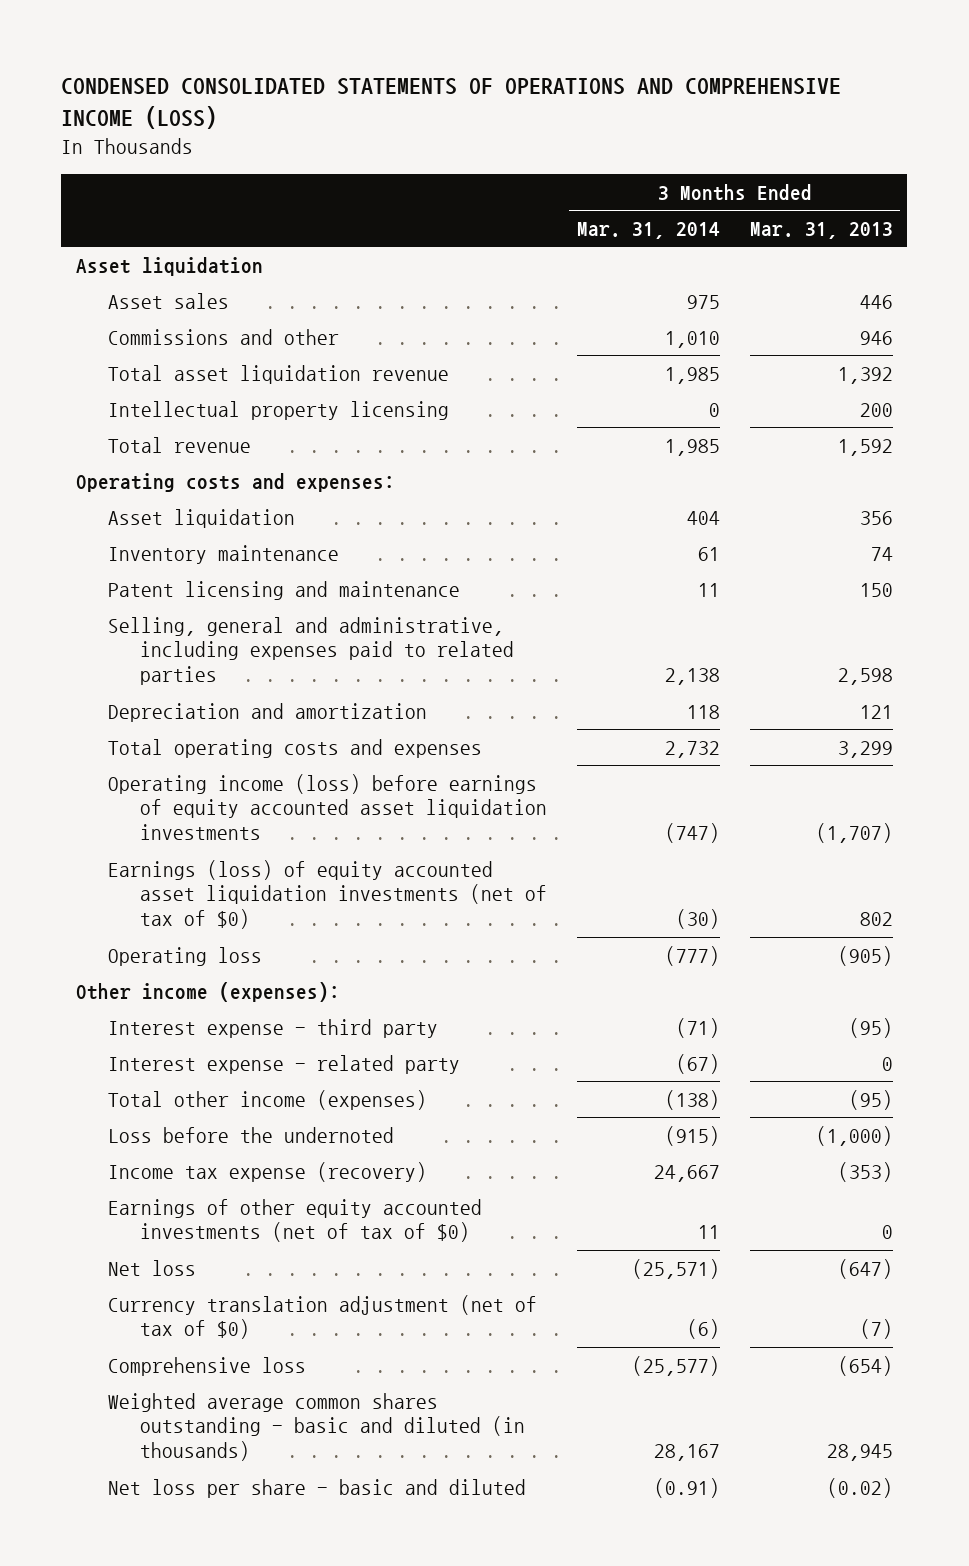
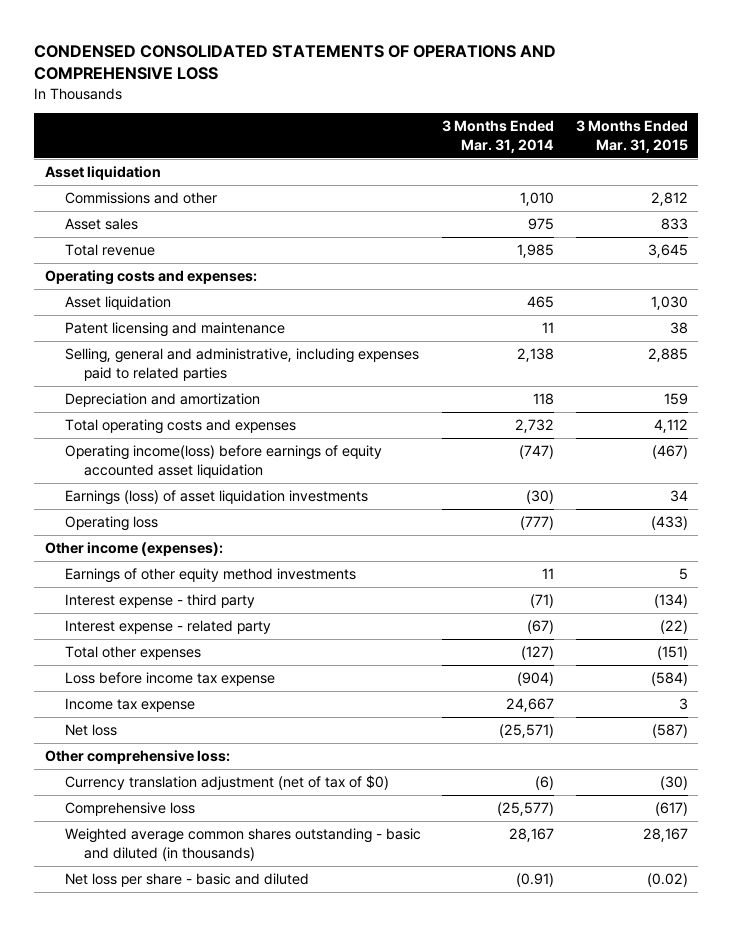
[61,78,842,130] CONDENSED CONSOLIDATED STATEMENTS OF OPERATIONS AND COMPREHENSIVE INCOME (LOSS) -> [34,44,557,81] CONDENSED CONSOLIDATED STATEMENTS OF OPERATIONS AND COMPREHENSIVE LOSS
[749,221,893,239] Mar. 31, 2013 -> none
none -> [575,120,688,153] 3 Months Ended Mar. 31, 2015
[108,364,450,384] Total asset liquidation revenue -> none
[108,400,450,420] Intellectual property licensing -> none
[108,292,230,309] Asset sales -> [64,218,138,231] Asset sales
[108,544,340,564] Inventory maintenance -> none
[686,510,720,525] 404 -> [527,296,555,309] 465
[108,773,547,841] Operating income (loss) before earnings of equity accounted asset liquidation investments -> [64,445,382,478] Operating income(loss) before earnings of equity accounted asset liquidation
[108,859,547,930] Earnings (loss) of equity accounted asset liquidation investments (net of tax of $0) -> [64,490,368,506] Earnings (loss) of asset liquidation investments
none -> [64,568,356,584] Earnings of other equity method investments
[108,1126,395,1143] Loss before the undernoted -> none
[108,1198,483,1243] Earnings of other equity accounted investments (net of tax of $0) -> none
[108,1089,428,1110] Total other income (expenses) -> [64,646,201,661] Total other expenses
[664,1089,720,1110] (138) -> [521,646,555,661] (127)
none -> [64,672,275,687] Loss before income tax expense
[108,1161,428,1182] Income tax expense (recovery) -> [64,698,195,713] Income tax expense
none -> [44,750,230,765] Other comprehensive loss:

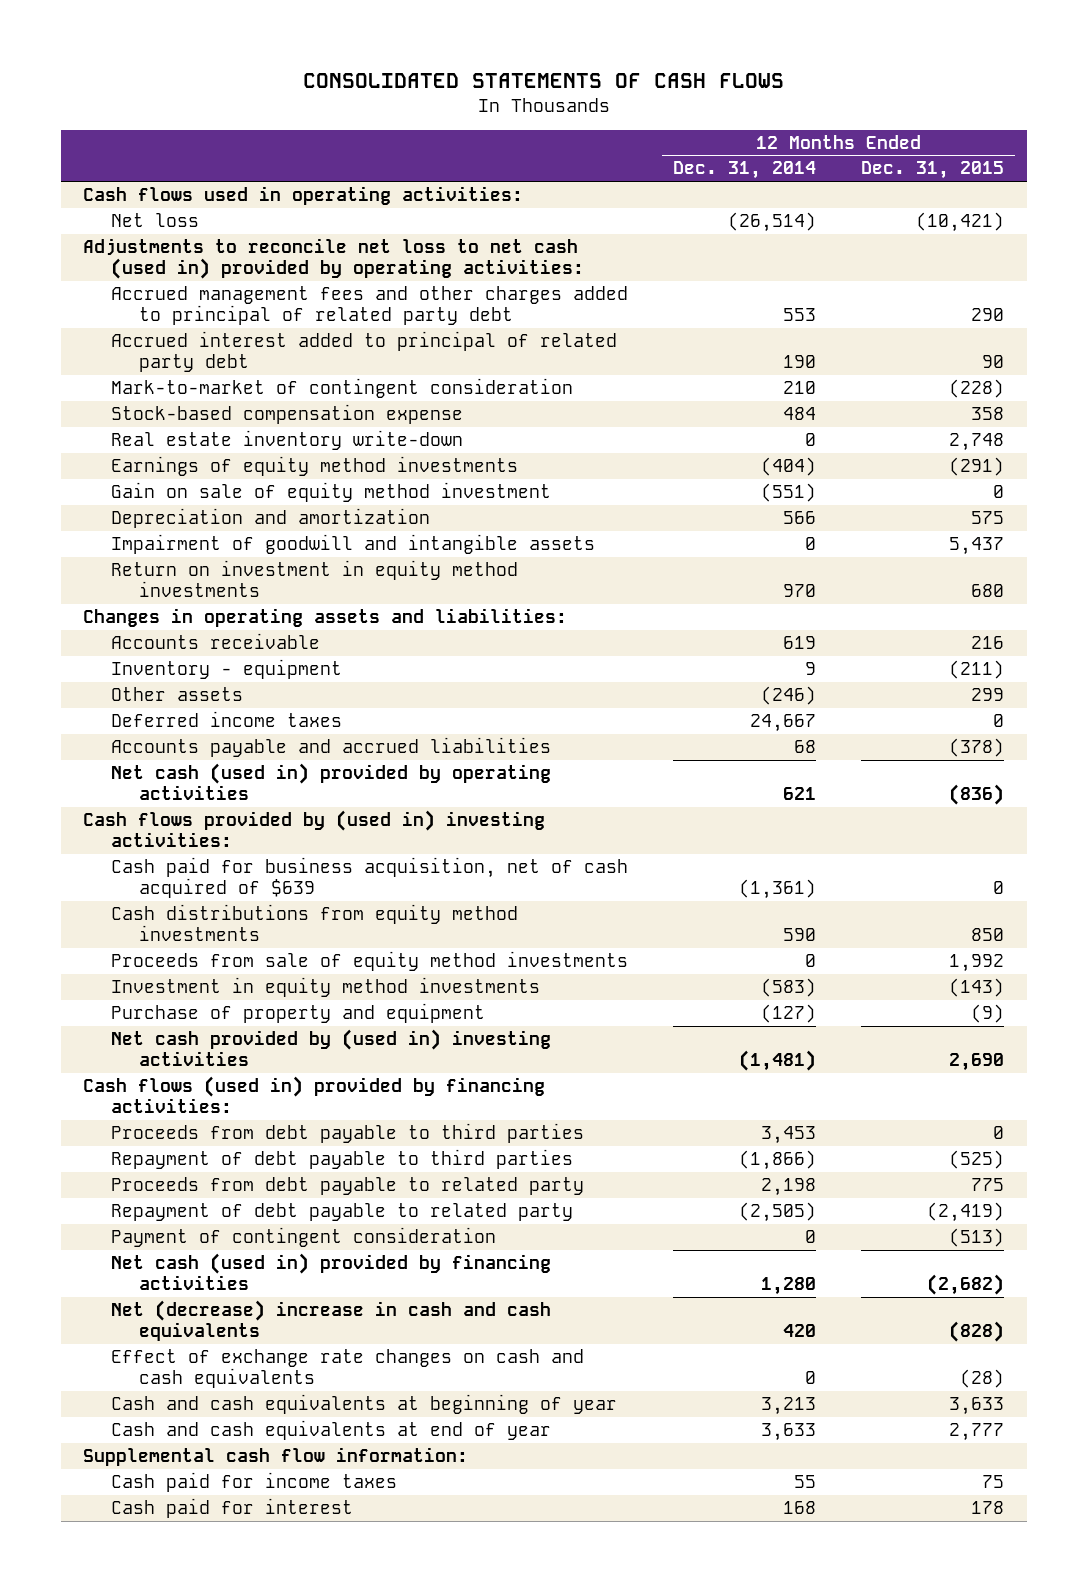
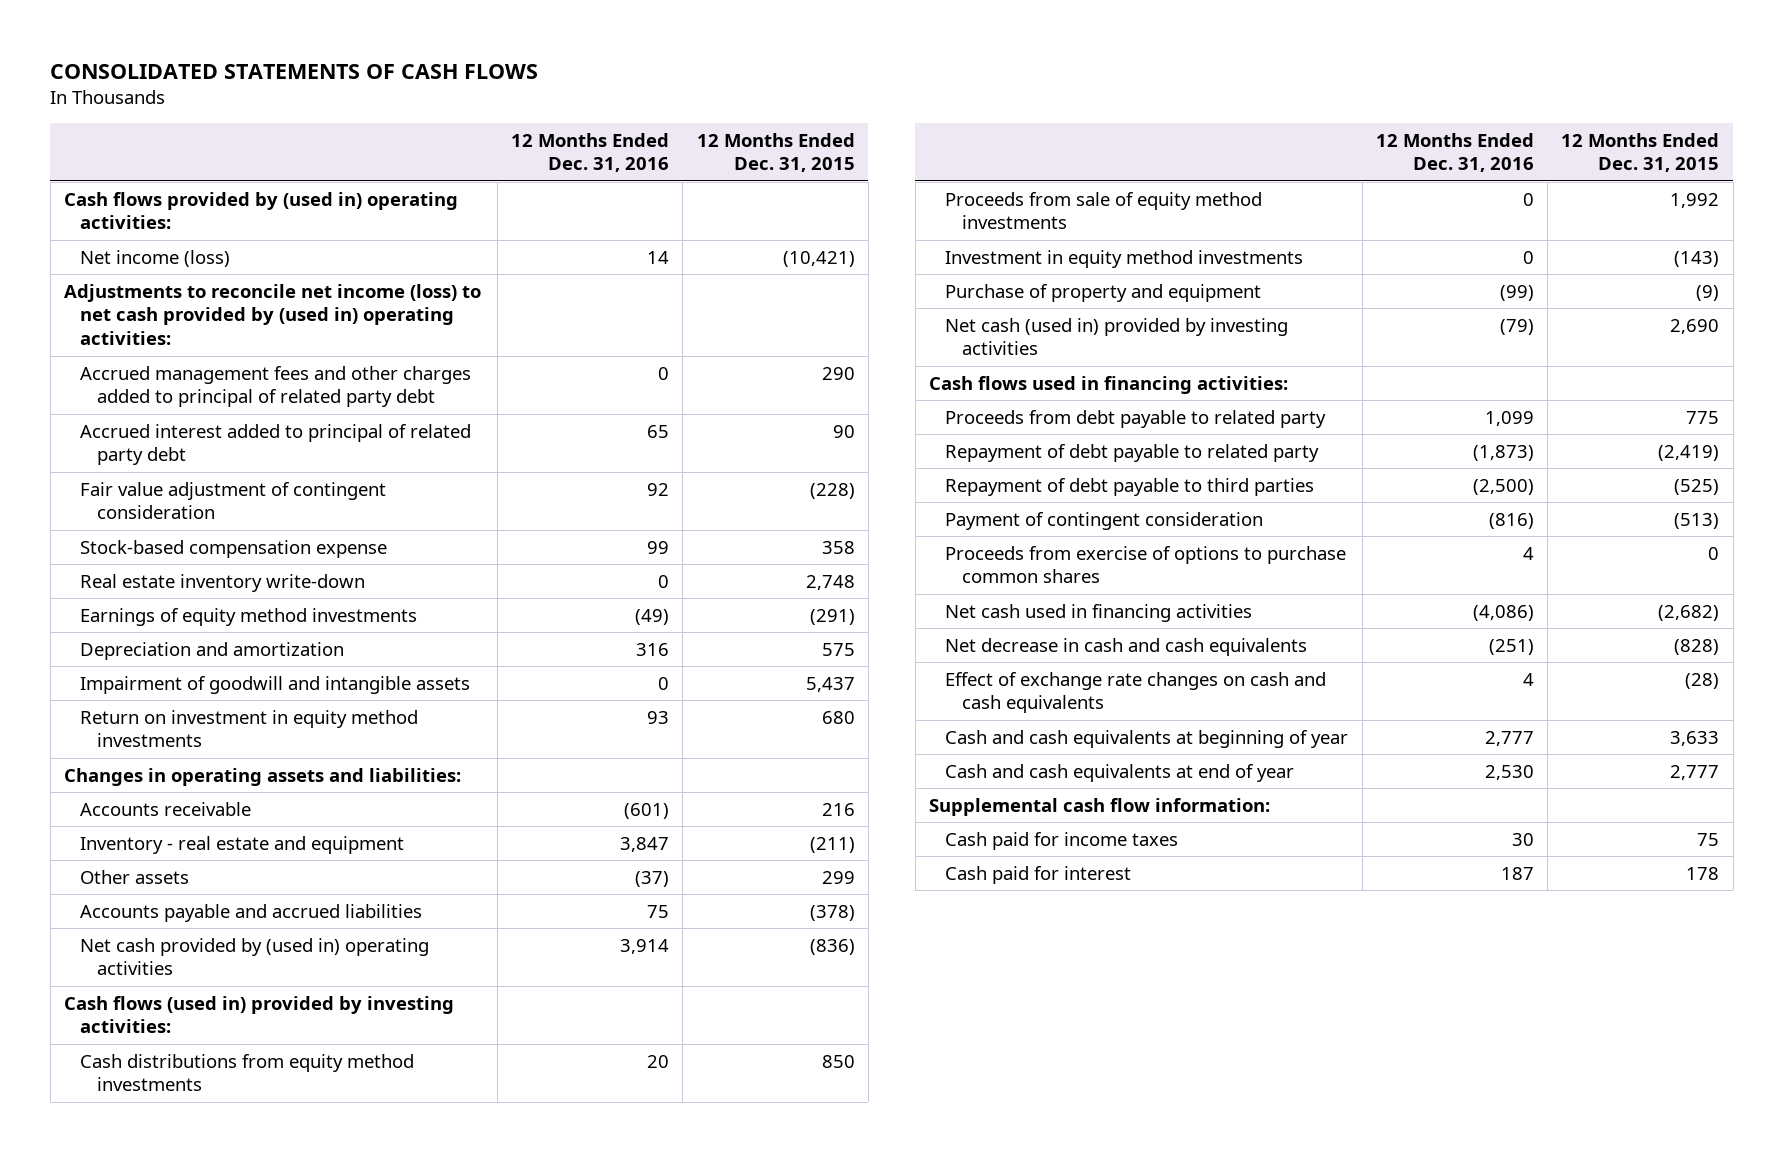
[673,161,817,180] Dec. 31, 2014 -> none
none -> [511,132,670,173] 12 Months Ended Dec. 31, 2016
[83,186,524,206] Cash flows used in operating activities: -> [64,191,459,230] Cash flows provided by (used in) operating activities:
[111,213,200,228] Net loss -> [80,249,231,267] Net income (loss)
[83,238,585,280] Adjustments to reconcile net loss to net cash (used in) provided by operating activities: -> [64,283,482,346] Adjustments to reconcile net income (loss) to net cash provided by (used in) operating activities:
[111,378,574,399] Mark-to-market of contingent consideration -> [80,481,387,520] Fair value adjustment of contingent consideration
[111,482,552,503] Gain on sale of equity method investment -> none
[111,659,343,680] Inventory - equipment -> [80,835,405,854] Inventory - real estate and equipment
[111,711,343,728] Deferred income taxes -> none
[111,857,629,899] Cash paid for business acquisition, net of cash acquired of $639 -> none
[111,763,552,801] Net cash (used in) provided by operating activities -> [80,937,430,976] Net cash provided by (used in) operating activities
[83,810,546,848] Cash flows provided by (used in) investing activities: -> [64,995,455,1034] Cash flows (used in) provided by investing activities:
[111,1123,585,1144] Proceeds from debt payable to third parties -> none
[111,1029,552,1067] Net cash provided by (used in) investing activities -> [945,317,1289,356] Net cash (used in) provided by investing activities
[83,1076,546,1114] Cash flows (used in) provided by financing activities: -> [928,375,1288,394] Cash flows used in financing activities:
[111,1149,574,1170] Repayment of debt payable to third parties -> [945,477,1315,496] Repayment of debt payable to third parties
none -> [945,545,1347,584] Proceeds from exercise of options to purchase common shares
[111,1253,552,1291] Net cash (used in) provided by financing activities -> [945,603,1253,622] Net cash used in financing activities
[111,1300,552,1342] Net (decrease) increase in cash and cash equivalents -> [945,637,1308,656] Net decrease in cash and cash equivalents

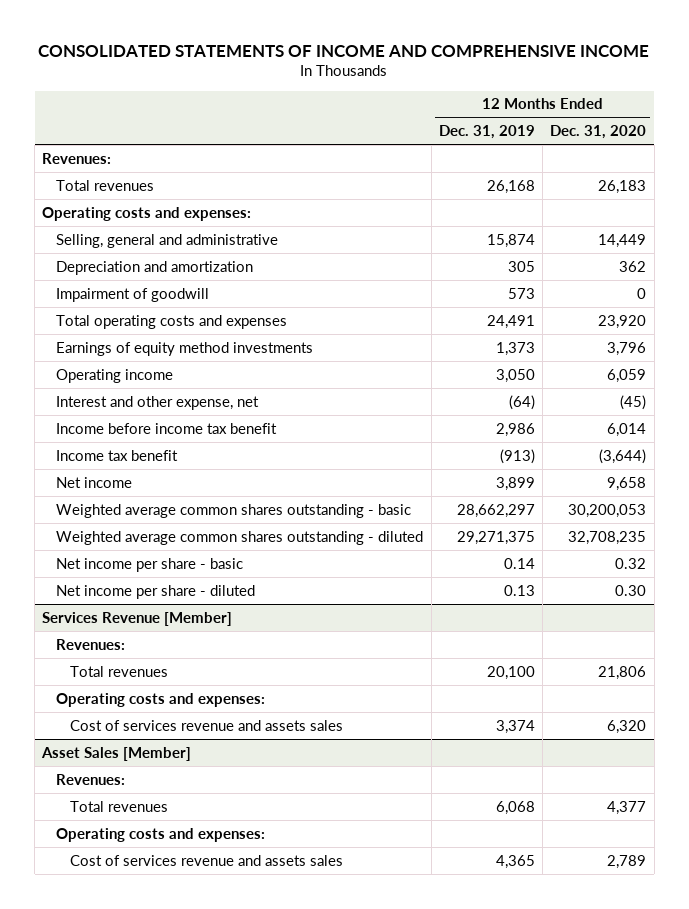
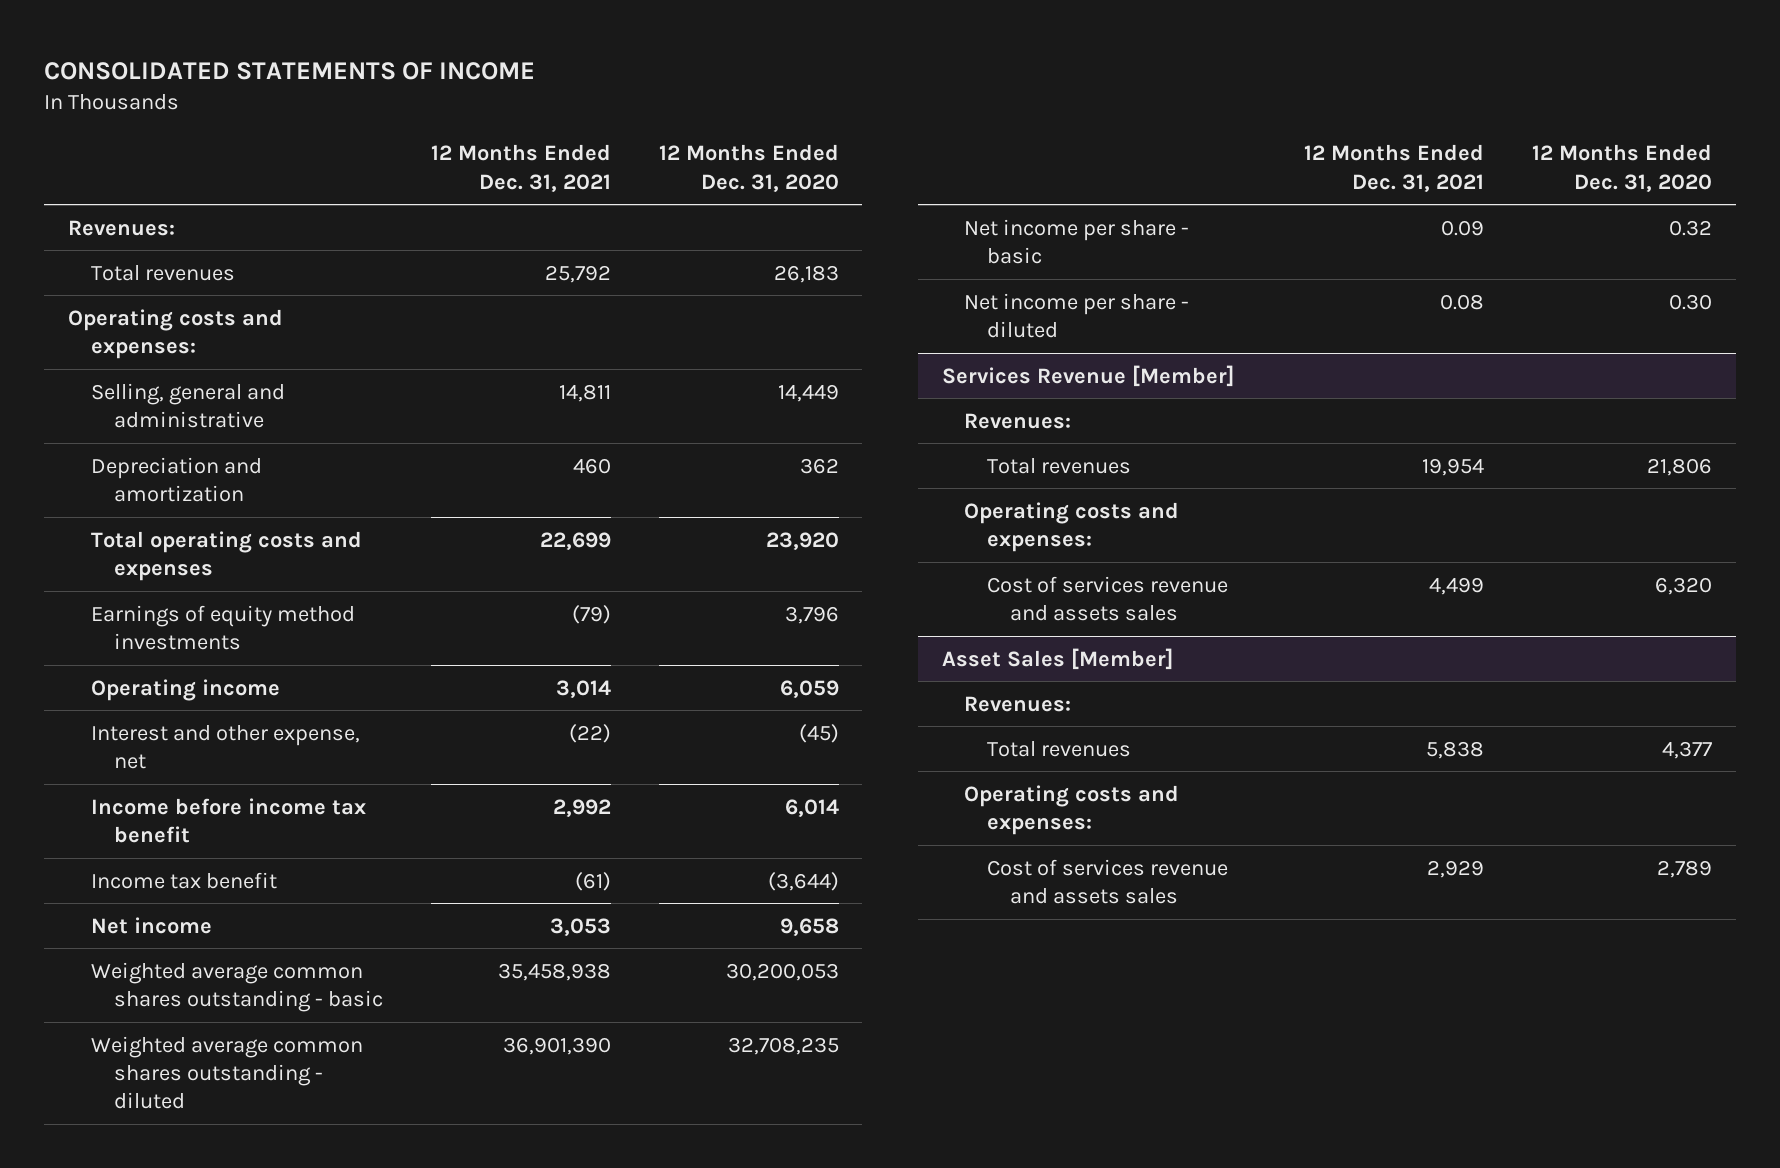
[38,44,650,57] CONSOLIDATED STATEMENTS OF INCOME AND COMPREHENSIVE INCOME -> [44,61,536,80] CONSOLIDATED STATEMENTS OF INCOME
[438,125,535,140] Dec. 31, 2019 -> none
none -> [430,144,611,192] 12 Months Ended Dec. 31, 2021
[56,287,210,302] Impairment of goodwill -> none

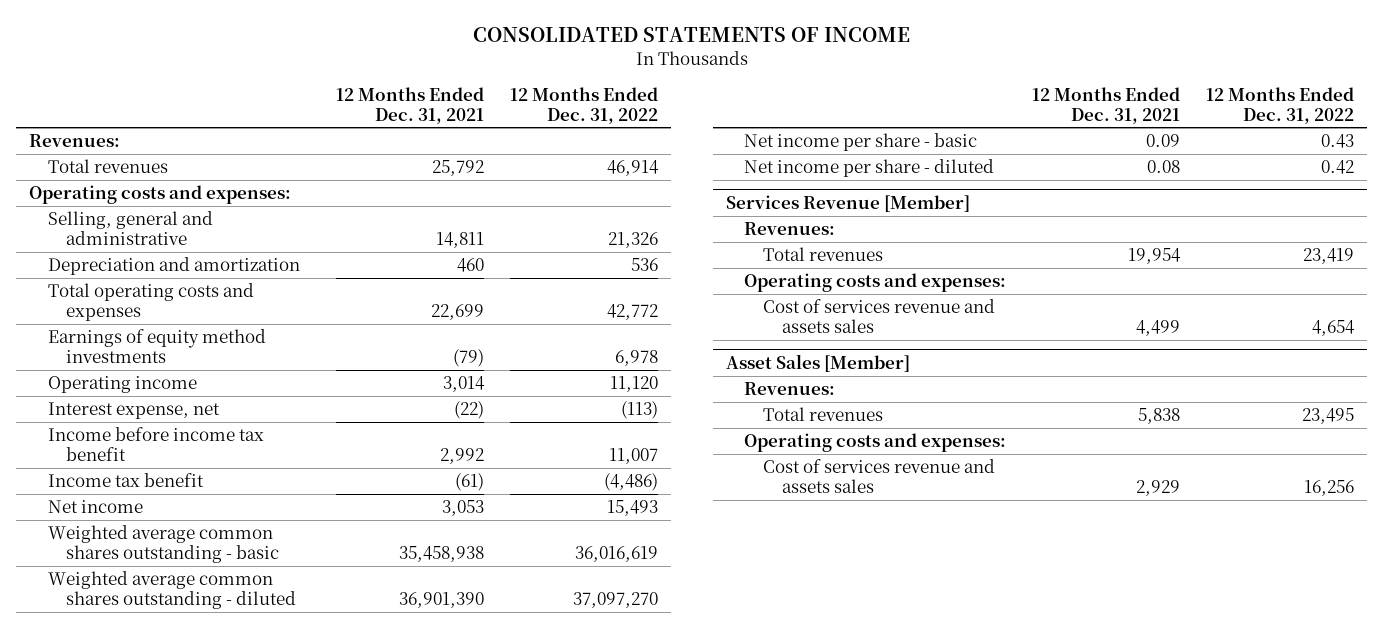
[658,144,839,192] 12 Months Ended Dec. 31, 2020 -> none
none -> [509,86,658,124] 12 Months Ended Dec. 31, 2022
[91,724,361,770] Interest and other expense, net -> [47,402,220,420] Interest expense, net

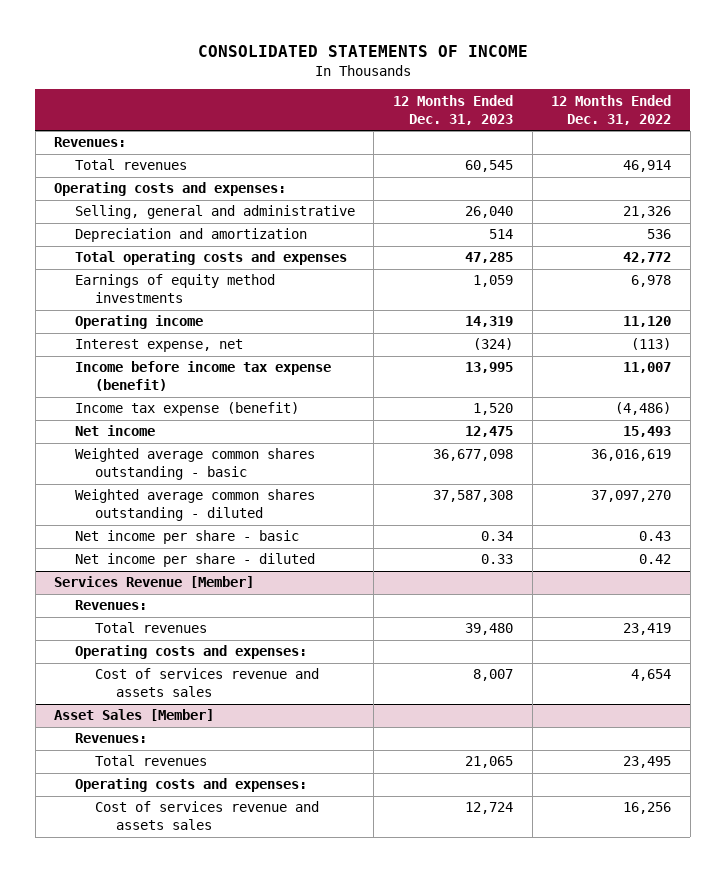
[335,86,484,124] 12 Months Ended Dec. 31, 2021 -> none
none -> [393,94,514,125] 12 Months Ended Dec. 31, 2023
[47,427,264,462] Income before income tax benefit -> [74,361,331,392] Income before income tax expense (benefit)
[47,473,204,488] Income tax benefit -> [74,402,299,417] Income tax expense (benefit)

